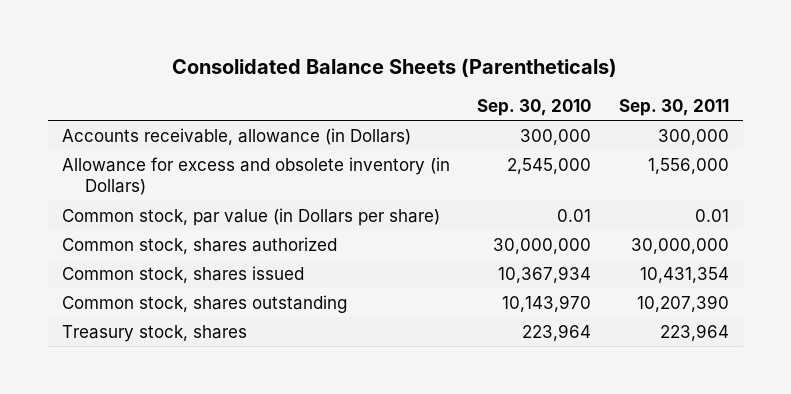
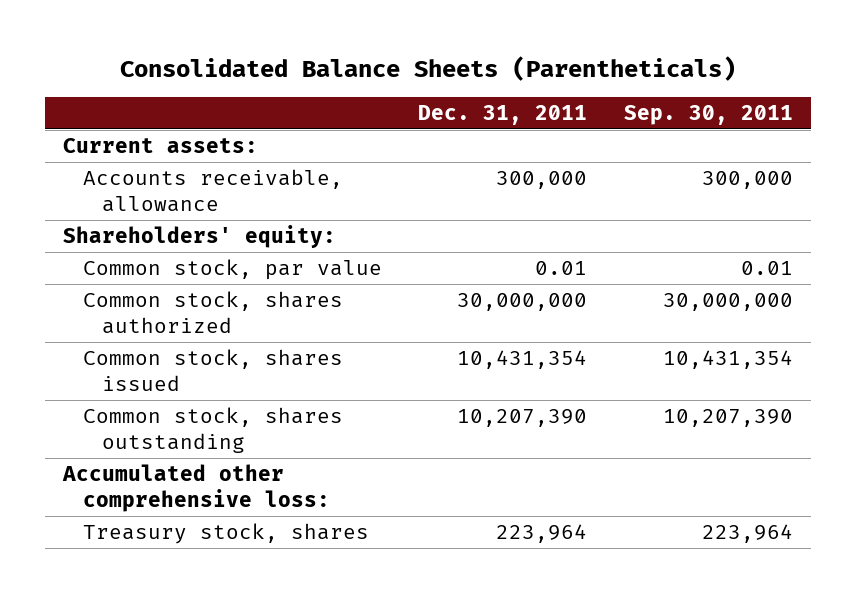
[477,99,592,117] Sep. 30, 2010 -> none
none -> [418,105,588,126] Dec. 31, 2011
[61,156,450,196] Allowance for excess and obsolete inventory (in Dollars) -> none
none -> [62,138,258,154] Current assets:
[61,127,411,145] Accounts receivable, allowance (in Dollars) -> [82,169,343,213] Accounts receivable, allowance
none -> [62,225,336,249] Shareholders' equity:
[61,207,440,226] Common stock, par value (in Dollars per share) -> [82,259,382,281] Common stock, par value
none -> [61,464,330,513] Accumulated other comprehensive loss:

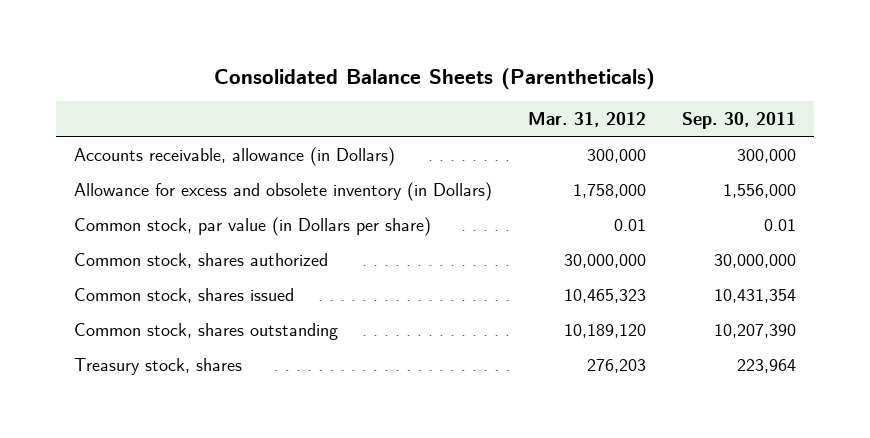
[418,105,588,126] Dec. 31, 2011 -> none
none -> [527,111,646,127] Mar. 31, 2012
[62,138,258,154] Current assets: -> none
[62,225,336,249] Shareholders' equity: -> none
[82,169,343,213] Accounts receivable, allowance -> [74,146,396,166] Accounts receivable, allowance (in Dollars)
none -> [74,181,493,201] Allowance for excess and obsolete inventory (in Dollars)
[82,259,382,281] Common stock, par value -> [74,216,432,236] Common stock, par value (in Dollars per share)
[61,464,330,513] Accumulated other comprehensive loss: -> none

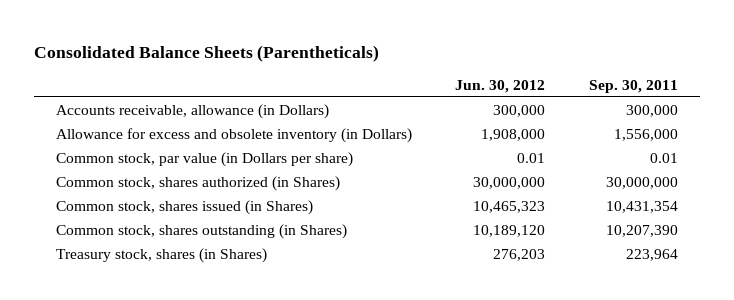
[527,111,646,127] Mar. 31, 2012 -> none
none -> [455,79,546,93] Jun. 30, 2012
[74,252,329,268] Common stock, shares authorized -> [55,175,340,191] Common stock, shares authorized (in Shares)
[74,287,295,303] Common stock, shares issued -> [55,199,313,215] Common stock, shares issued (in Shares)
[74,322,339,340] Common stock, shares outstanding -> [55,223,347,239] Common stock, shares outstanding (in Shares)
[74,357,243,375] Treasury stock, shares -> [55,247,267,263] Treasury stock, shares (in Shares)

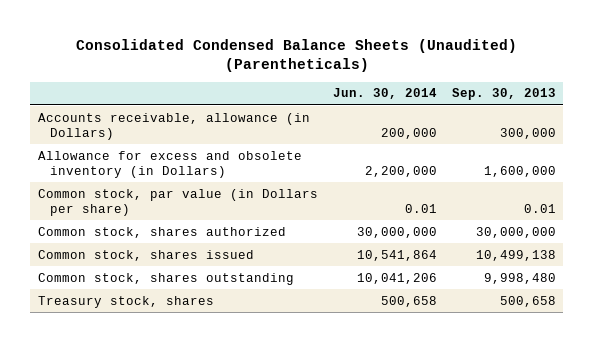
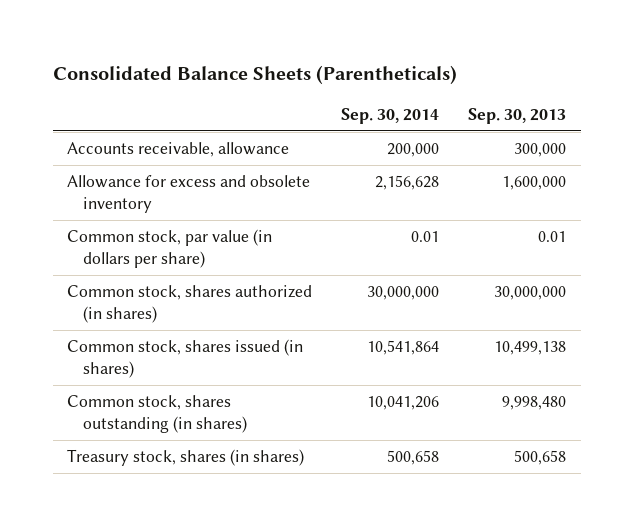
[75,38,517,73] Consolidated Condensed Balance Sheets (Unaudited) (Parentheticals) -> [53,64,458,85] Consolidated Balance Sheets (Parentheticals)
[332,88,437,100] Jun. 30, 2014 -> none
none -> [341,107,440,124] Sep. 30, 2014
[37,112,310,140] Accounts receivable, allowance (in Dollars) -> [67,142,290,158] Accounts receivable, allowance
[37,150,302,178] Allowance for excess and obsolete inventory (in Dollars) -> [67,175,311,214] Allowance for excess and obsolete inventory
[37,188,318,216] Common stock, par value (in Dollars per share) -> [67,229,273,269] Common stock, par value (in dollars per share)
[37,226,286,238] Common stock, shares authorized -> [67,285,313,324] Common stock, shares authorized (in shares)
[37,249,254,261] Common stock, shares issued -> [67,339,304,379] Common stock, shares issued (in shares)
[37,272,294,285] Common stock, shares outstanding -> [67,395,247,434] Common stock, shares outstanding (in shares)
[37,295,214,308] Treasury stock, shares -> [67,449,305,467] Treasury stock, shares (in shares)

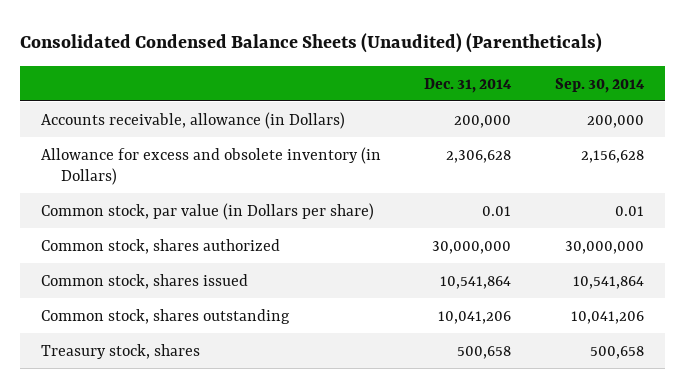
[53,64,458,85] Consolidated Balance Sheets (Parentheticals) -> [19,32,602,53] Consolidated Condensed Balance Sheets (Unaudited) (Parentheticals)
[468,107,567,124] Sep. 30, 2013 -> none
none -> [424,77,513,93] Dec. 31, 2014
[67,142,290,158] Accounts receivable, allowance -> [41,111,346,129] Accounts receivable, allowance (in Dollars)
[67,175,311,214] Allowance for excess and obsolete inventory -> [41,146,382,186] Allowance for excess and obsolete inventory (in Dollars)
[67,229,273,269] Common stock, par value (in dollars per share) -> [41,202,375,220] Common stock, par value (in Dollars per share)
[67,285,313,324] Common stock, shares authorized (in shares) -> [41,238,281,254] Common stock, shares authorized
[67,339,304,379] Common stock, shares issued (in shares) -> [41,273,249,289] Common stock, shares issued
[67,395,247,434] Common stock, shares outstanding (in shares) -> [41,308,291,324] Common stock, shares outstanding
[67,449,305,467] Treasury stock, shares (in shares) -> [41,343,201,359] Treasury stock, shares

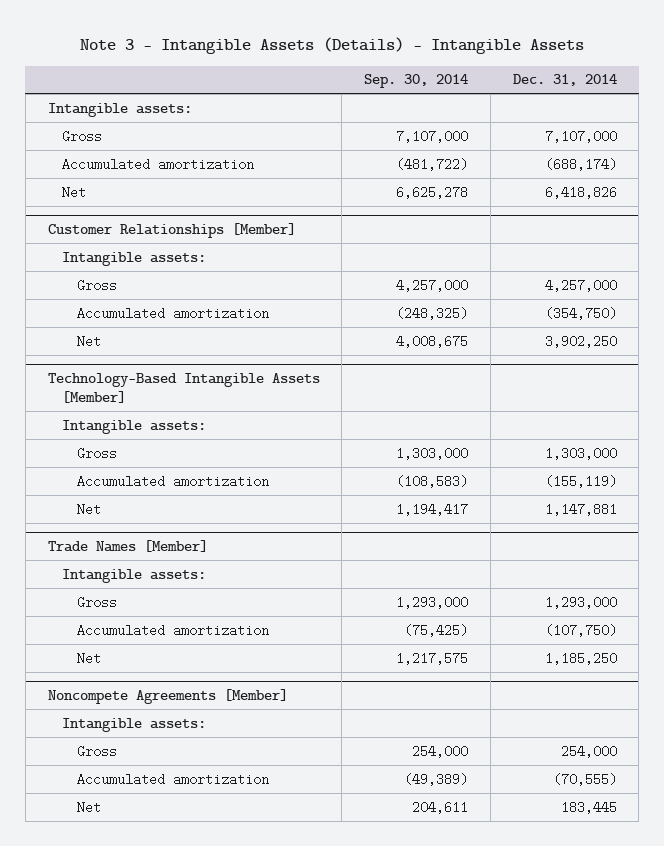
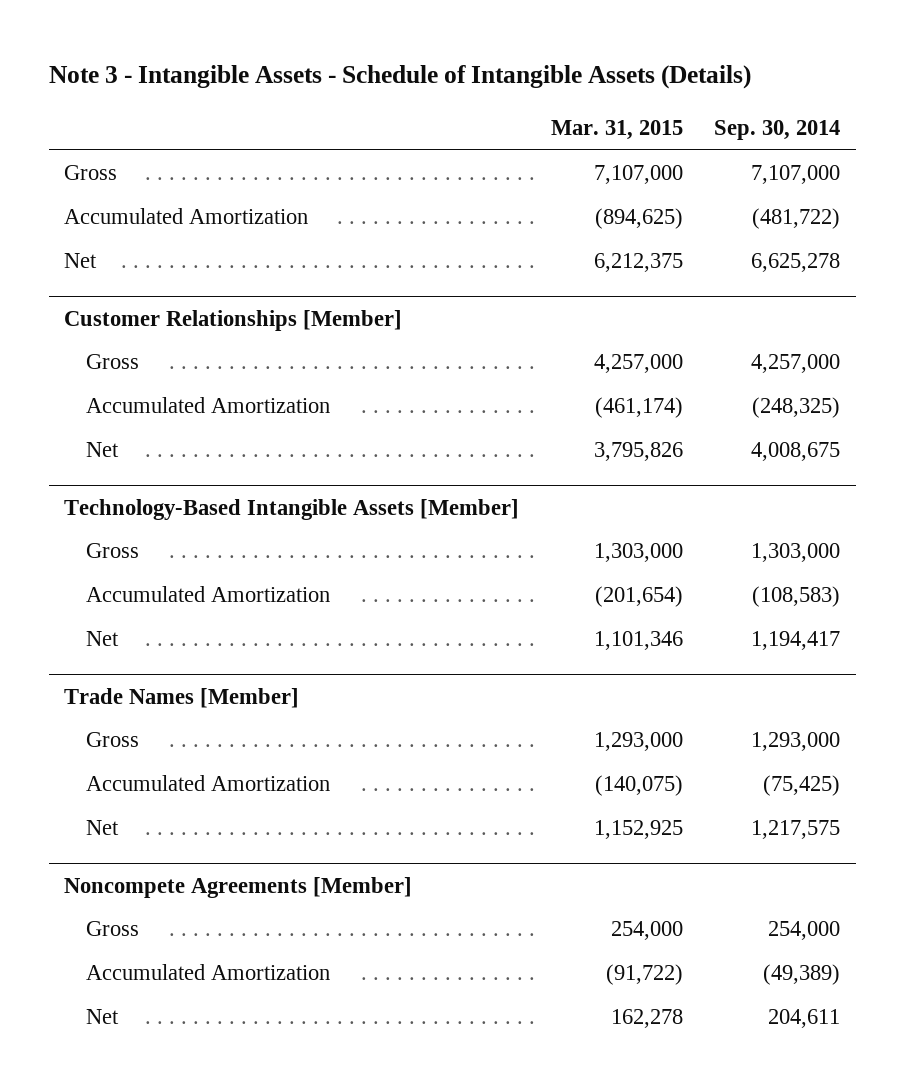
[80,36,585,54] Note 3 - Intangible Assets (Details) - Intangible Assets -> [48,65,751,90] Note 3 - Intangible Assets - Schedule of Intangible Assets (Details)
[512,74,617,87] Dec. 31, 2014 -> none
none -> [550,119,683,140] Mar. 31, 2015
[47,102,192,117] Intangible assets: -> none
[62,157,255,171] Accumulated amortization -> [64,208,309,225] Accumulated Amortization
[62,251,207,266] Intangible assets: -> none
[76,306,269,320] Accumulated amortization -> [86,397,331,414] Accumulated Amortization
[62,419,207,434] Intangible assets: -> none
[76,474,269,488] Accumulated amortization -> [86,586,331,603] Accumulated Amortization
[62,568,207,583] Intangible assets: -> none
[76,623,269,637] Accumulated amortization -> [86,775,331,792] Accumulated Amortization
[62,717,207,732] Intangible assets: -> none
[76,772,269,786] Accumulated amortization -> [86,964,331,981] Accumulated Amortization

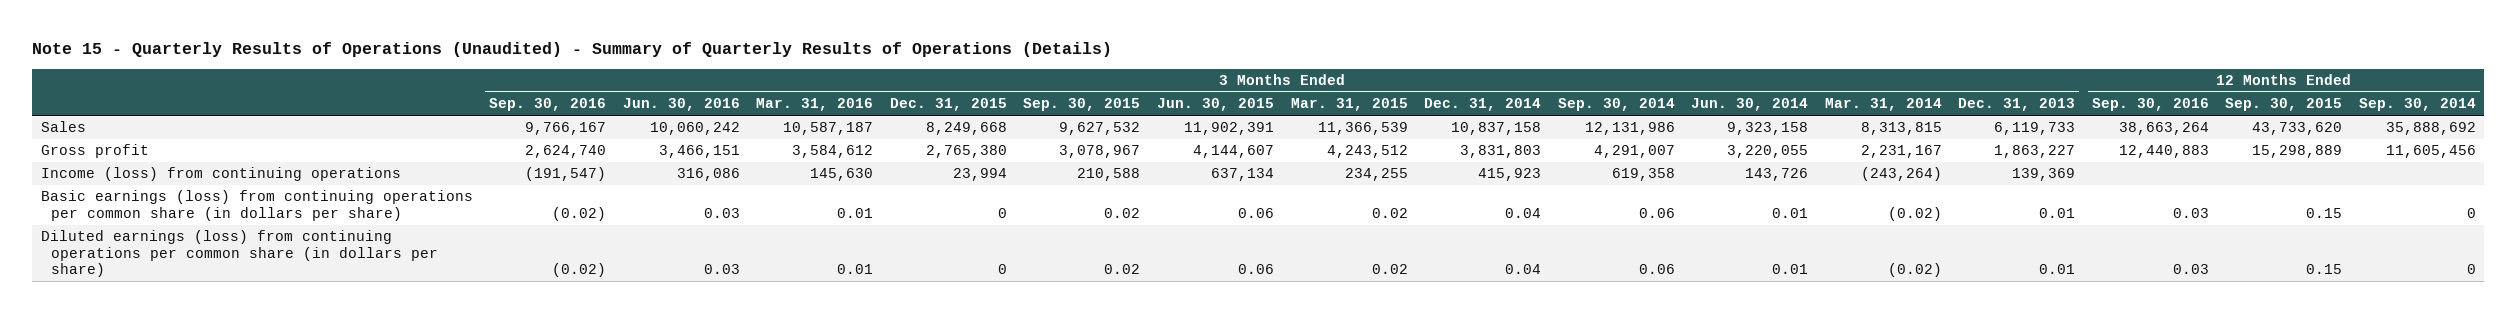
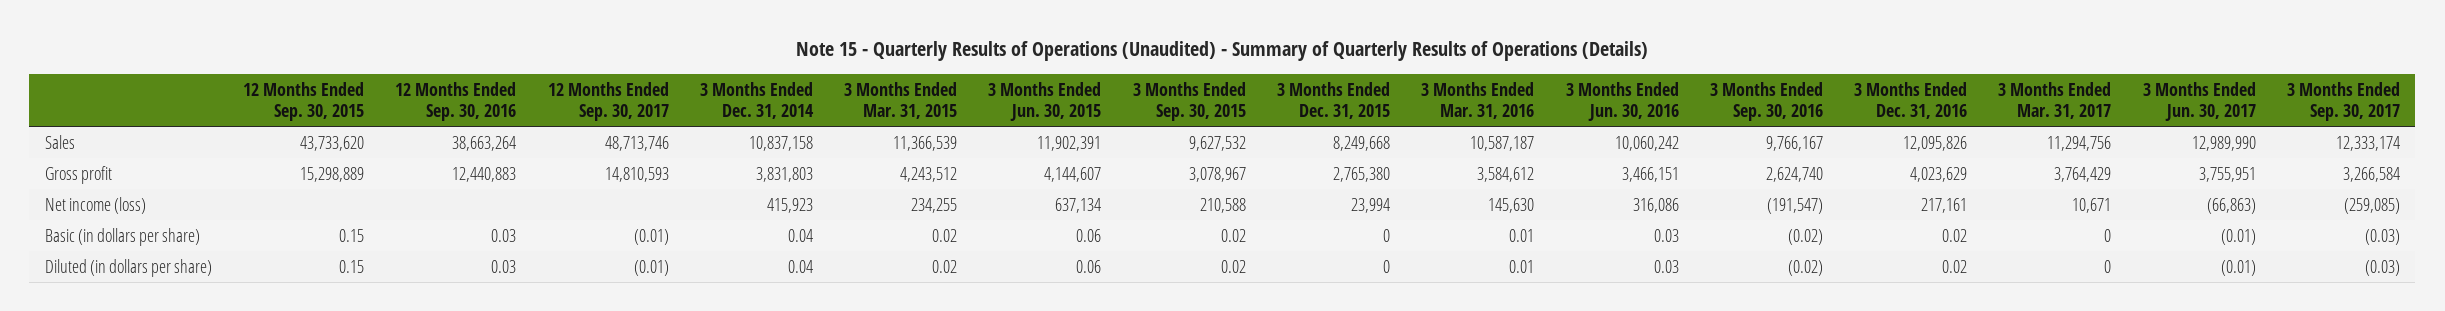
[1557,98,1675,112] Sep. 30, 2014 -> none
[1691,98,1809,112] Jun. 30, 2014 -> none
[1824,98,1942,112] Mar. 31, 2014 -> none
[1958,98,2076,112] Dec. 31, 2013 -> none
[2359,98,2477,112] Sep. 30, 2014 -> none
none -> [547,81,669,121] 12 Months Ended Sep. 30, 2017
none -> [1854,81,1968,119] 3 Months Ended Dec. 31, 2016
none -> [1998,81,2112,119] 3 Months Ended Mar. 31, 2017
none -> [2142,81,2256,121] 3 Months Ended Jun. 30, 2017
none -> [2286,81,2400,121] 3 Months Ended Sep. 30, 2017
[40,167,401,182] Income (loss) from continuing operations -> [44,196,146,214] Net income (loss)
[40,190,473,221] Basic earnings (loss) from continuing operations per common share (in dollars per share) -> [44,227,200,246] Basic (in dollars per share)
[40,230,438,278] Diluted earnings (loss) from continuing operations per common share (in dollars per share) -> [44,258,212,277] Diluted (in dollars per share)

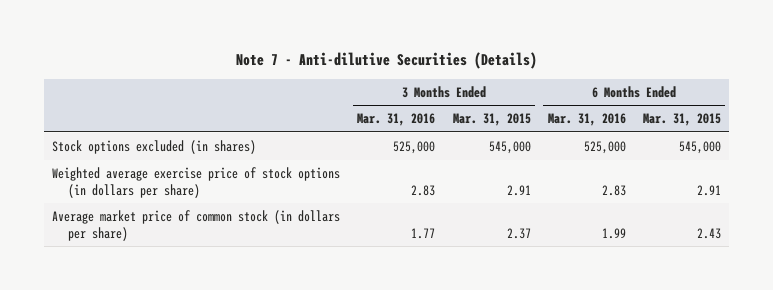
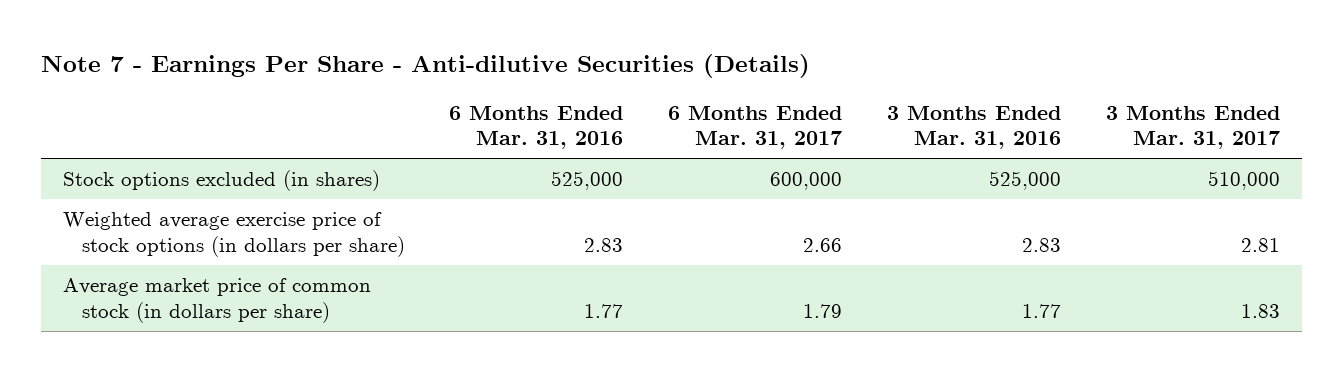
[235,51,537,69] Note 7 - Anti-dilutive Securities (Details) -> [40,54,810,79] Note 7 - Earnings Per Share - Anti-dilutive Securities (Details)
[452,113,531,127] Mar. 31, 2015 -> none
[642,113,721,127] Mar. 31, 2015 -> none
none -> [668,105,843,150] 6 Months Ended Mar. 31, 2017
none -> [1105,105,1280,150] 3 Months Ended Mar. 31, 2017
[601,227,626,239] 1.99 -> [584,303,624,318] 1.77

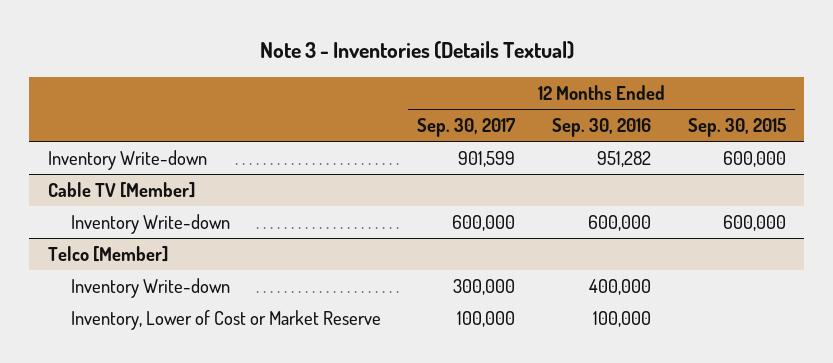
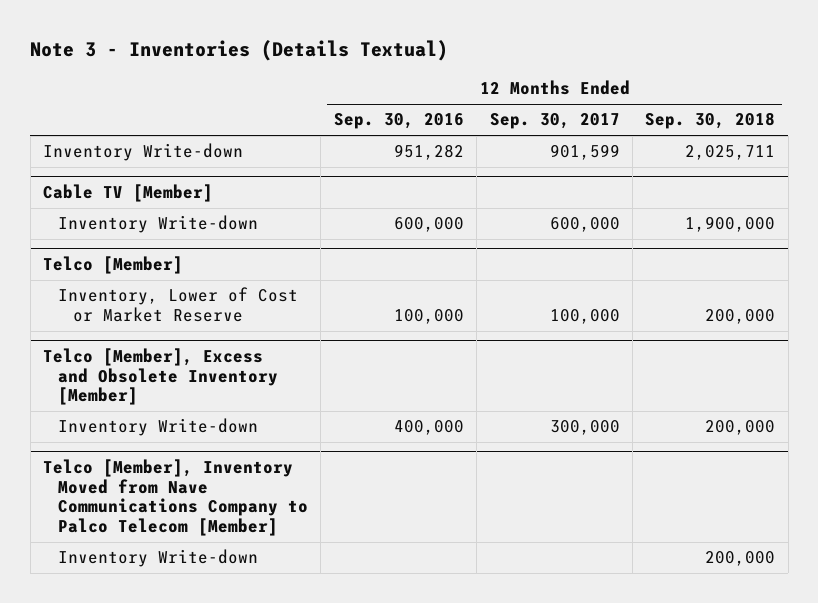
[687,118,786,138] Sep. 30, 2015 -> none
none -> [645,112,776,130] Sep. 30, 2018
[70,277,230,298] Inventory Write-down -> none
none -> [42,348,279,406] Telco [Member], Excess and Obsolete Inventory [Member]
none -> [58,418,259,437] Inventory Write-down
none -> [42,459,309,537] Telco [Member], Inventory Moved from Nave Communications Company to Palco Telecom [Member]
none -> [58,549,259,568] Inventory Write-down

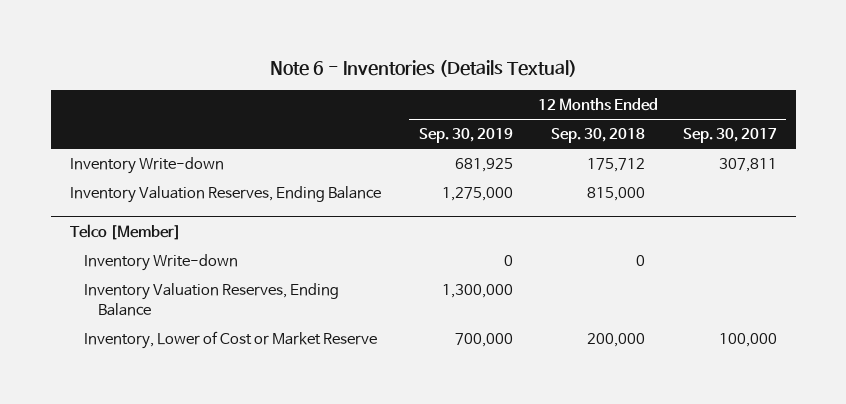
[30,40,449,62] Note 3 - Inventories (Details Textual) -> [270,60,578,78] Note 6 - Inventories (Details Textual)
[333,113,464,130] Sep. 30, 2016 -> none
none -> [418,128,513,144] Sep. 30, 2019
[42,184,213,203] Cable TV [Member] -> none
[58,215,259,234] Inventory Write-down -> none
[549,144,620,161] 901,599 -> [718,158,777,173] 307,811
[685,145,776,161] 2,025,711 -> [586,158,645,173] 175,712
none -> [69,186,381,204] Inventory Valuation Reserves, Ending Balance
none -> [84,254,239,272] Inventory Write-down
none -> [84,283,340,316] Inventory Valuation Reserves, Ending Balance
[42,348,279,406] Telco [Member], Excess and Obsolete Inventory [Member] -> none
[58,418,259,437] Inventory Write-down -> none
[42,459,309,537] Telco [Member], Inventory Moved from Nave Communications Company to Palco Telecom [Member] -> none
[58,549,259,568] Inventory Write-down -> none

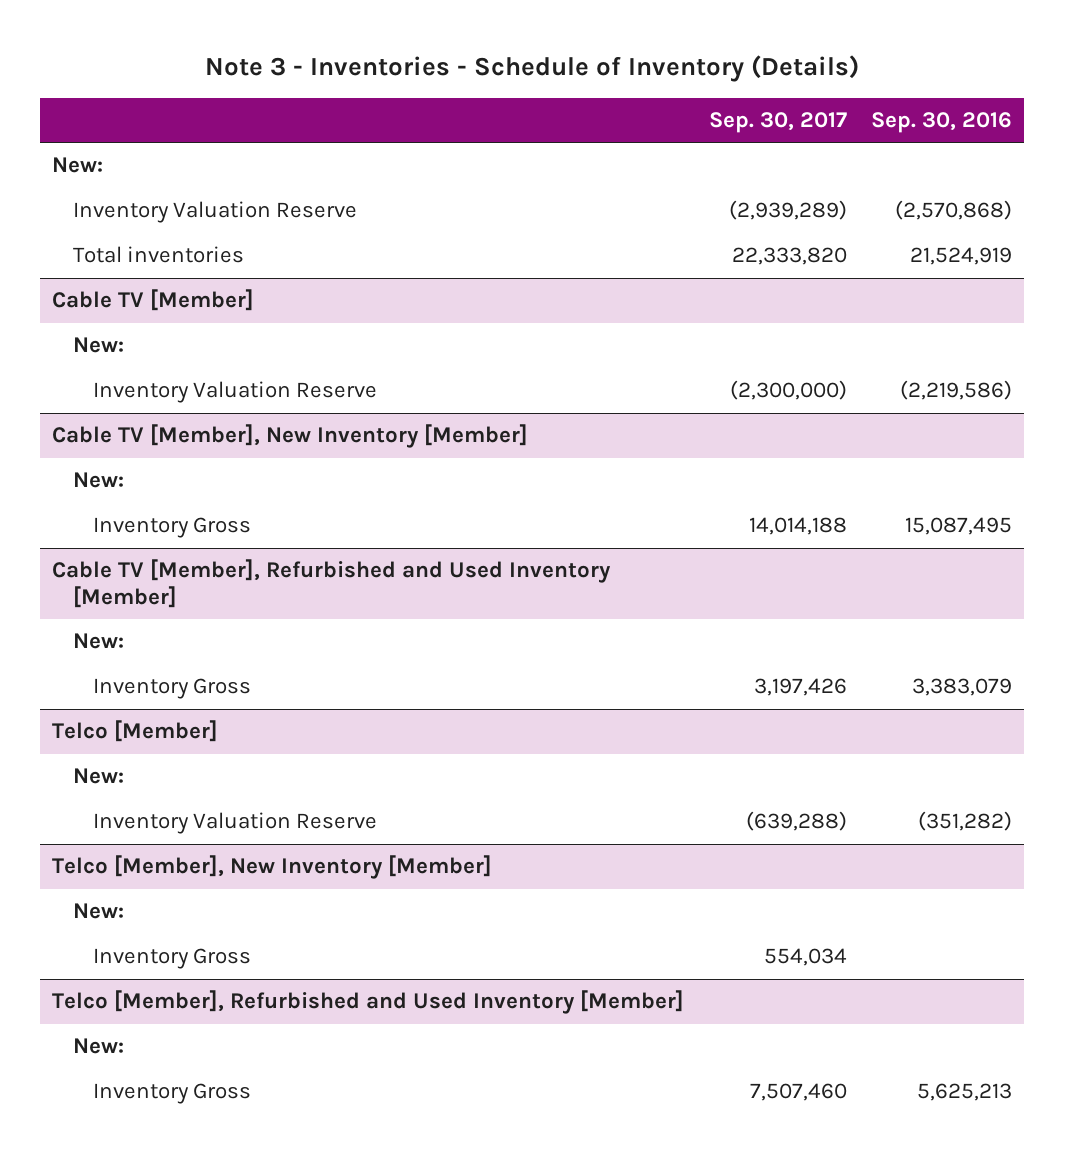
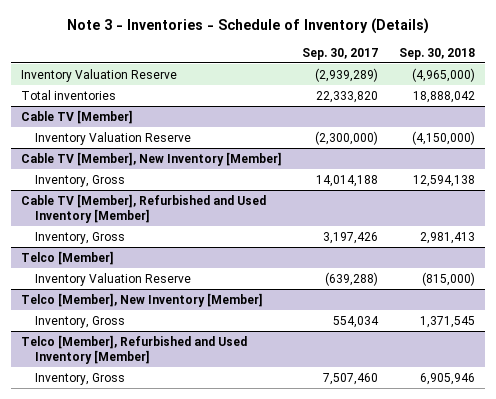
[871,112,1013,134] Sep. 30, 2016 -> none
none -> [398,47,475,60] Sep. 30, 2018
[52,157,104,174] New: -> none
[72,337,124,354] New: -> none
[72,472,124,489] New: -> none
[93,517,252,539] Inventory Gross -> [35,174,126,187] Inventory, Gross
[72,633,124,650] New: -> none
[93,678,252,700] Inventory Gross -> [35,231,126,244] Inventory, Gross
[72,768,124,785] New: -> none
[72,903,124,920] New: -> none
[93,948,252,970] Inventory Gross -> [35,315,126,328] Inventory, Gross
[72,1038,124,1055] New: -> none
[93,1083,252,1105] Inventory Gross -> [35,372,126,385] Inventory, Gross

